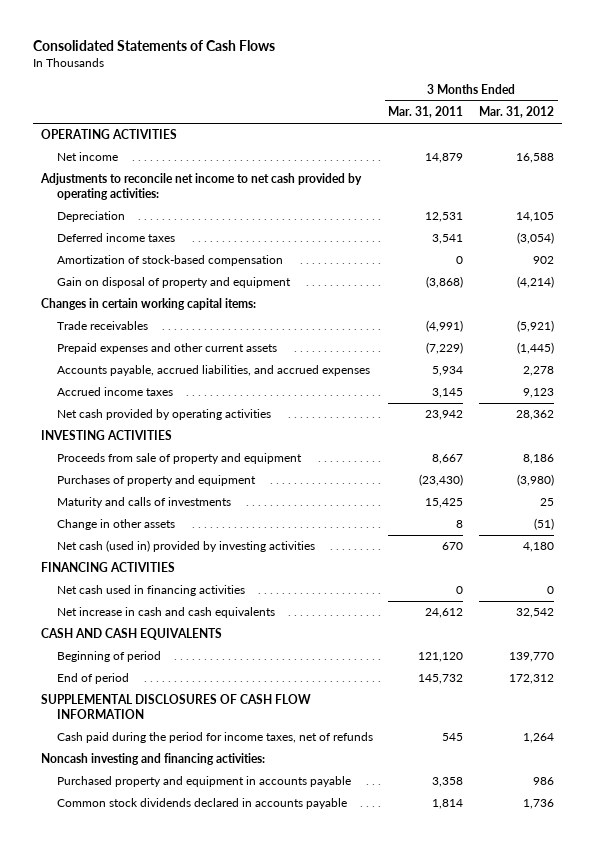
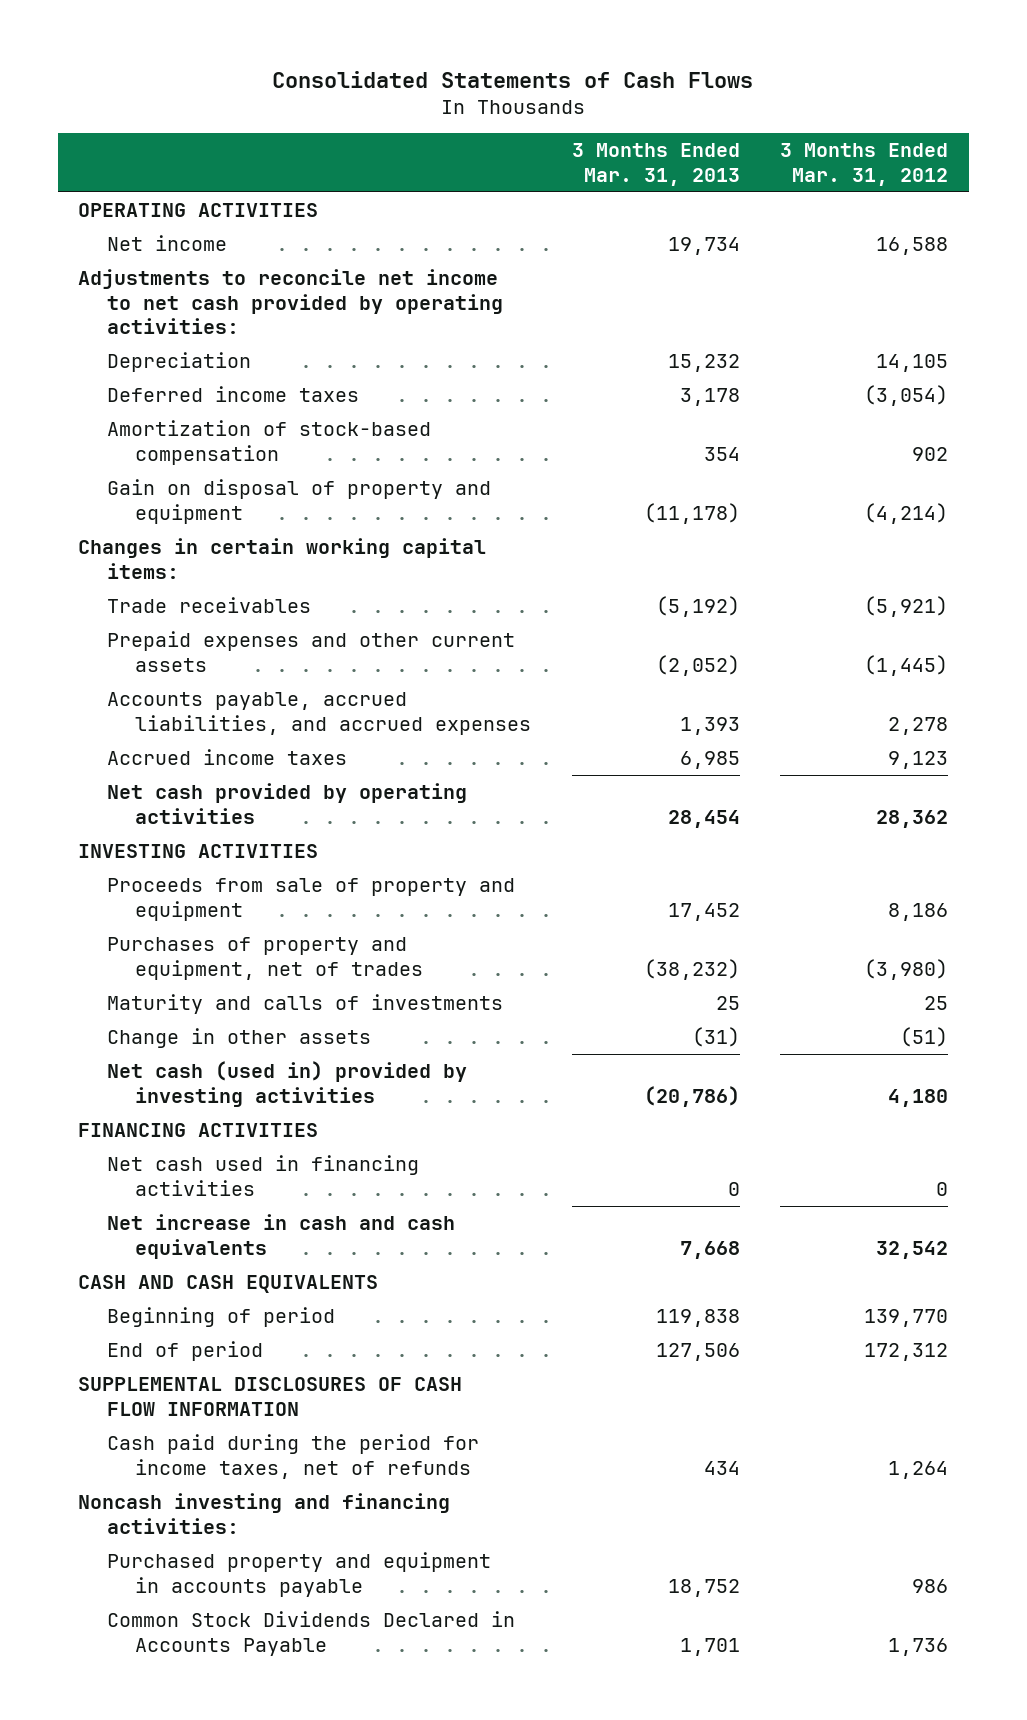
[388,106,464,119] Mar. 31, 2011 -> none
none -> [571,143,740,187] 3 Months Ended Mar. 31, 2013
[56,475,256,487] Purchases of property and equipment -> [106,936,424,980] Purchases of property and equipment, net of trades
[56,798,347,810] Common stock dividends declared in accounts payable -> [106,1610,515,1656] Common Stock Dividends Declared in Accounts Payable

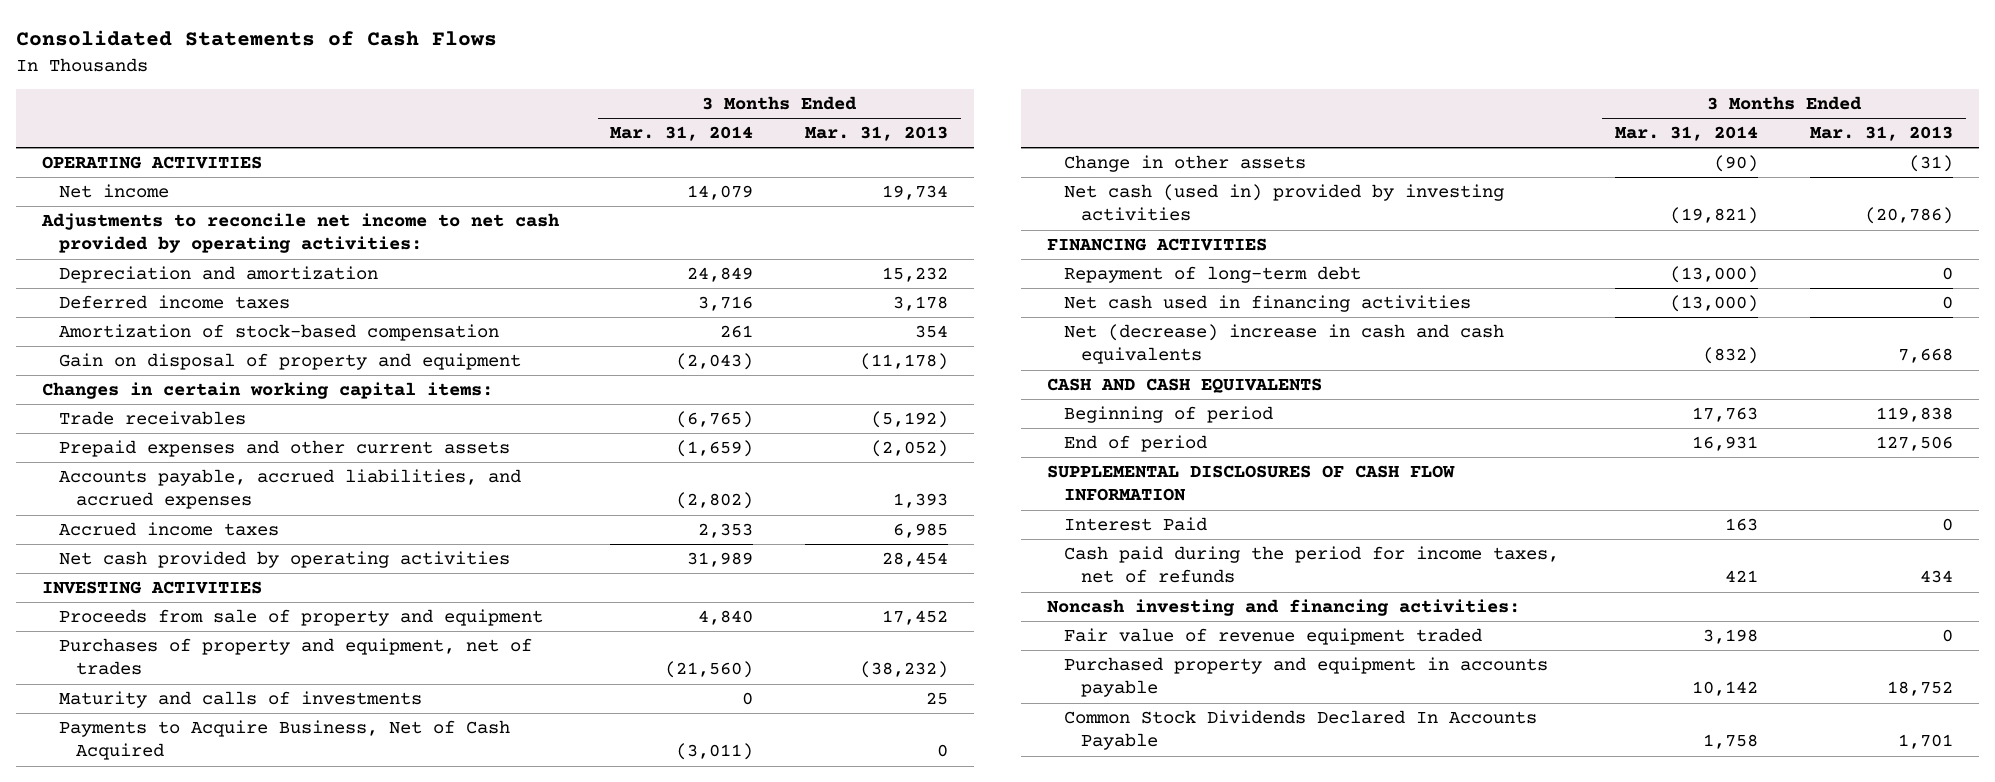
[780,143,949,187] 3 Months Ended Mar. 31, 2012 -> none
none -> [610,126,754,142] Mar. 31, 2014
[106,351,251,372] Depreciation -> [58,265,378,283] Depreciation and amortization
none -> [58,719,510,761] Payments to Acquire Business, Net of Cash Acquired
none -> [1063,265,1361,283] Repayment of long-term debt
[106,1213,455,1259] Net increase in cash and cash equivalents -> [1063,323,1504,365] Net (decrease) increase in cash and cash equivalents
none -> [1063,516,1207,531] Interest Paid
none -> [1063,627,1482,645] Fair value of revenue equipment traded
[106,1610,515,1656] Common Stock Dividends Declared in Accounts Payable -> [1063,709,1537,751] Common Stock Dividends Declared In Accounts Payable

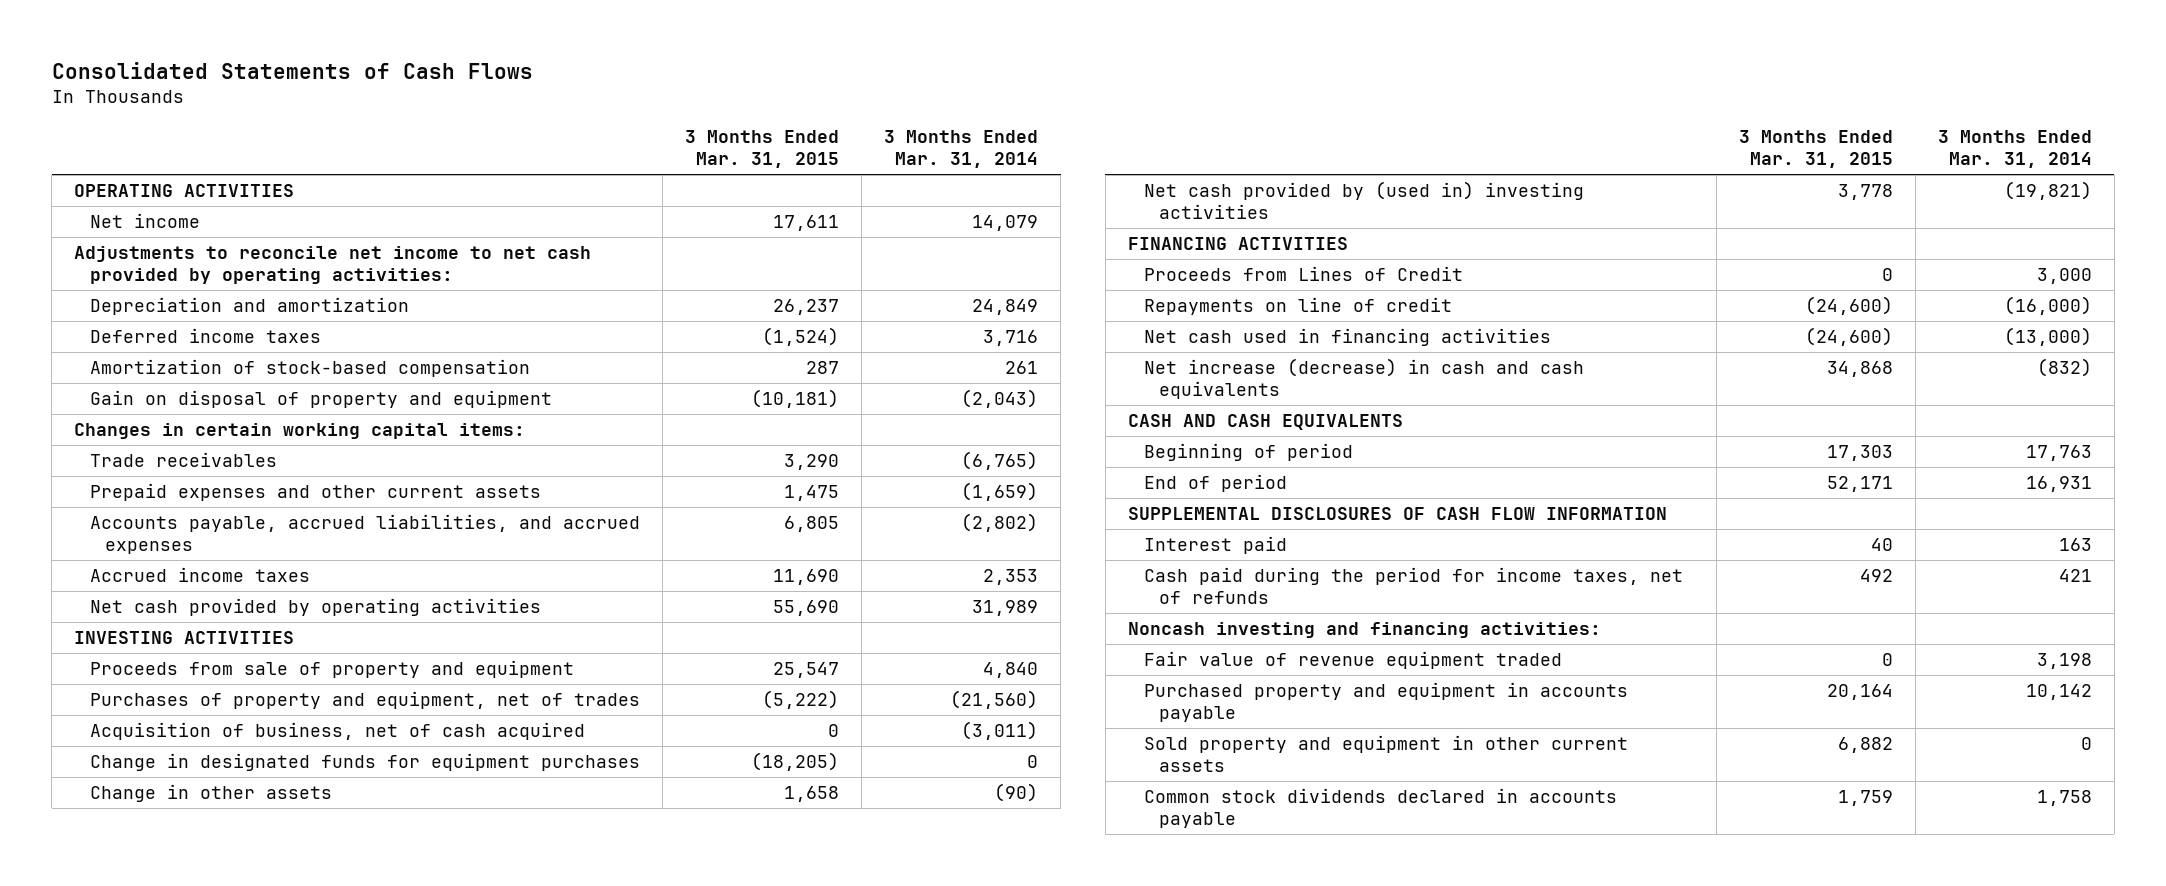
[805,126,949,142] Mar. 31, 2013 -> none
none -> [684,130,839,169] 3 Months Ended Mar. 31, 2015
[58,690,422,708] Maturity and calls of investments -> none
[58,719,510,761] Payments to Acquire Business, Net of Cash Acquired -> [89,722,585,741] Acquisition of business, net of cash acquired
none -> [89,753,640,772] Change in designated funds for equipment purchases
[1063,183,1504,222] Net cash (used in) provided by investing activities -> [1143,181,1584,219] Net cash provided by (used in) investing activities
none -> [1143,266,1463,282] Proceeds from Lines of Credit
[1063,265,1361,283] Repayment of long-term debt -> [1143,297,1452,316] Repayments on line of credit
[1670,265,1759,283] (13,000) -> [2003,296,2092,316] (16,000)
[1063,323,1504,365] Net (decrease) increase in cash and cash equivalents -> [1143,358,1584,399] Net increase (decrease) in cash and cash equivalents
[1063,516,1207,531] Interest Paid -> [1143,536,1287,555] Interest paid
none -> [1143,735,1628,772] Sold property and equipment in other current assets
[1063,709,1537,751] Common Stock Dividends Declared In Accounts Payable -> [1143,788,1617,828] Common stock dividends declared in accounts payable

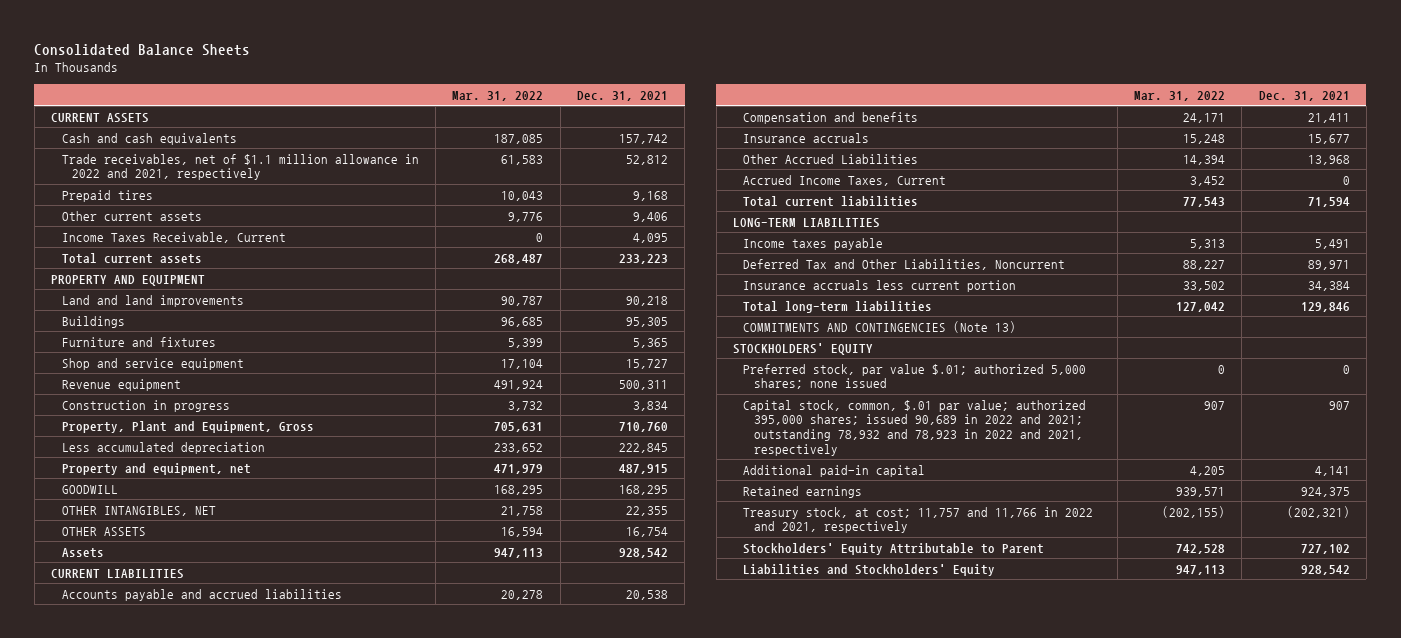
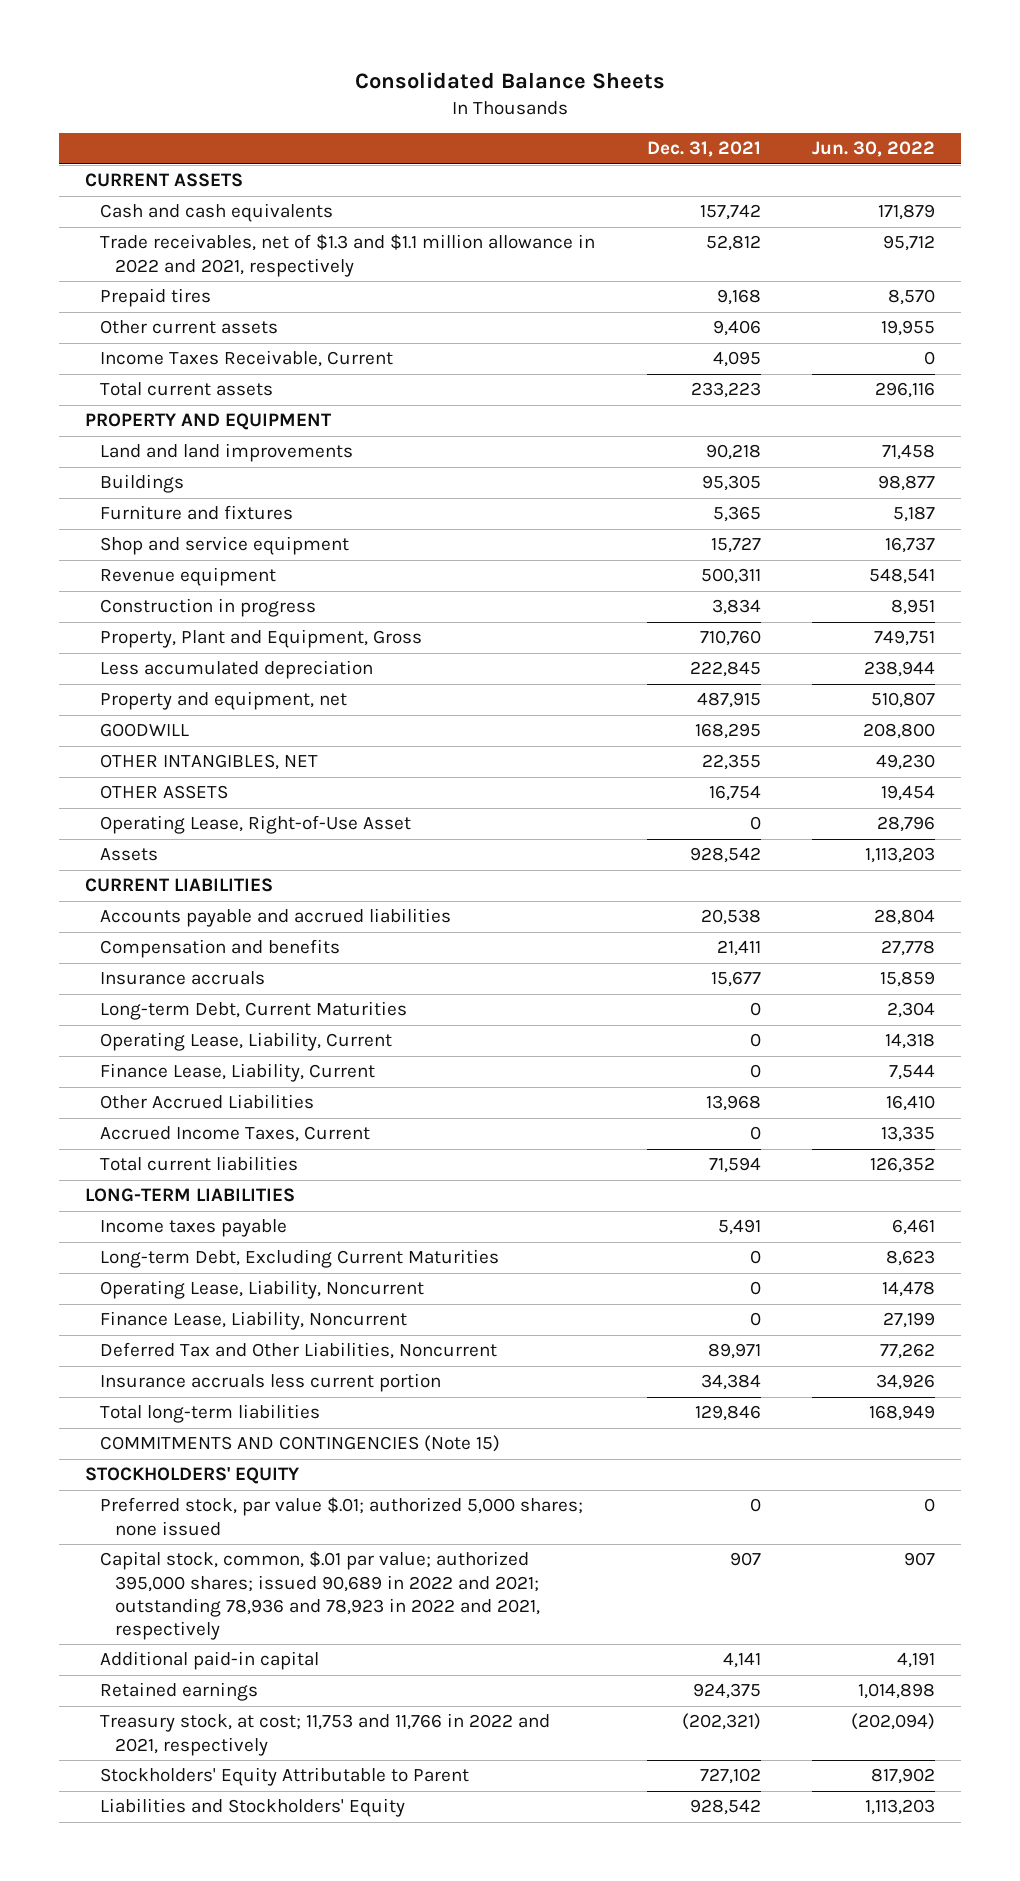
[452,90,544,101] Mar. 31, 2022 -> none
none -> [812,141,936,158] Jun. 30, 2022
[61,153,419,181] Trade receivables, net of $1.1 million allowance in 2022 and 2021, respectively -> [99,234,595,277] Trade receivables, net of $1.3 and $1.1 million allowance in 2022 and 2021, respectively
none -> [99,815,411,835] Operating Lease, Right-of-Use Asset
none -> [99,1001,407,1021] Long-term Debt, Current Maturities
none -> [99,1032,392,1052] Operating Lease, Liability, Current
none -> [99,1063,375,1083] Finance Lease, Liability, Current
none -> [99,1249,499,1269] Long-term Debt, Excluding Current Maturities
none -> [99,1280,424,1300] Operating Lease, Liability, Noncurrent
none -> [99,1311,407,1331] Finance Lease, Liability, Noncurrent
[743,320,1017,333] COMMITMENTS AND CONTINGENCIES (Note 13) -> [99,1435,500,1453] COMMITMENTS AND CONTINGENCIES (Note 15)
[743,399,1087,456] Capital stock, common, $.01 par value; authorized 395,000 shares; issued 90,689 in 2022 and 2021; outstanding 78,932 and 78,923 in 2022 and 2021, respectively -> [99,1551,541,1640] Capital stock, common, $.01 par value; authorized 395,000 shares; issued 90,689 in 2022 and 2021; outstanding 78,936 and 78,923 in 2022 and 2021, respectively
[743,506,1094,534] Treasury stock, at cost; 11,757 and 11,766 in 2022 and 2021, respectively -> [99,1713,550,1756] Treasury stock, at cost; 11,753 and 11,766 in 2022 and 2021, respectively

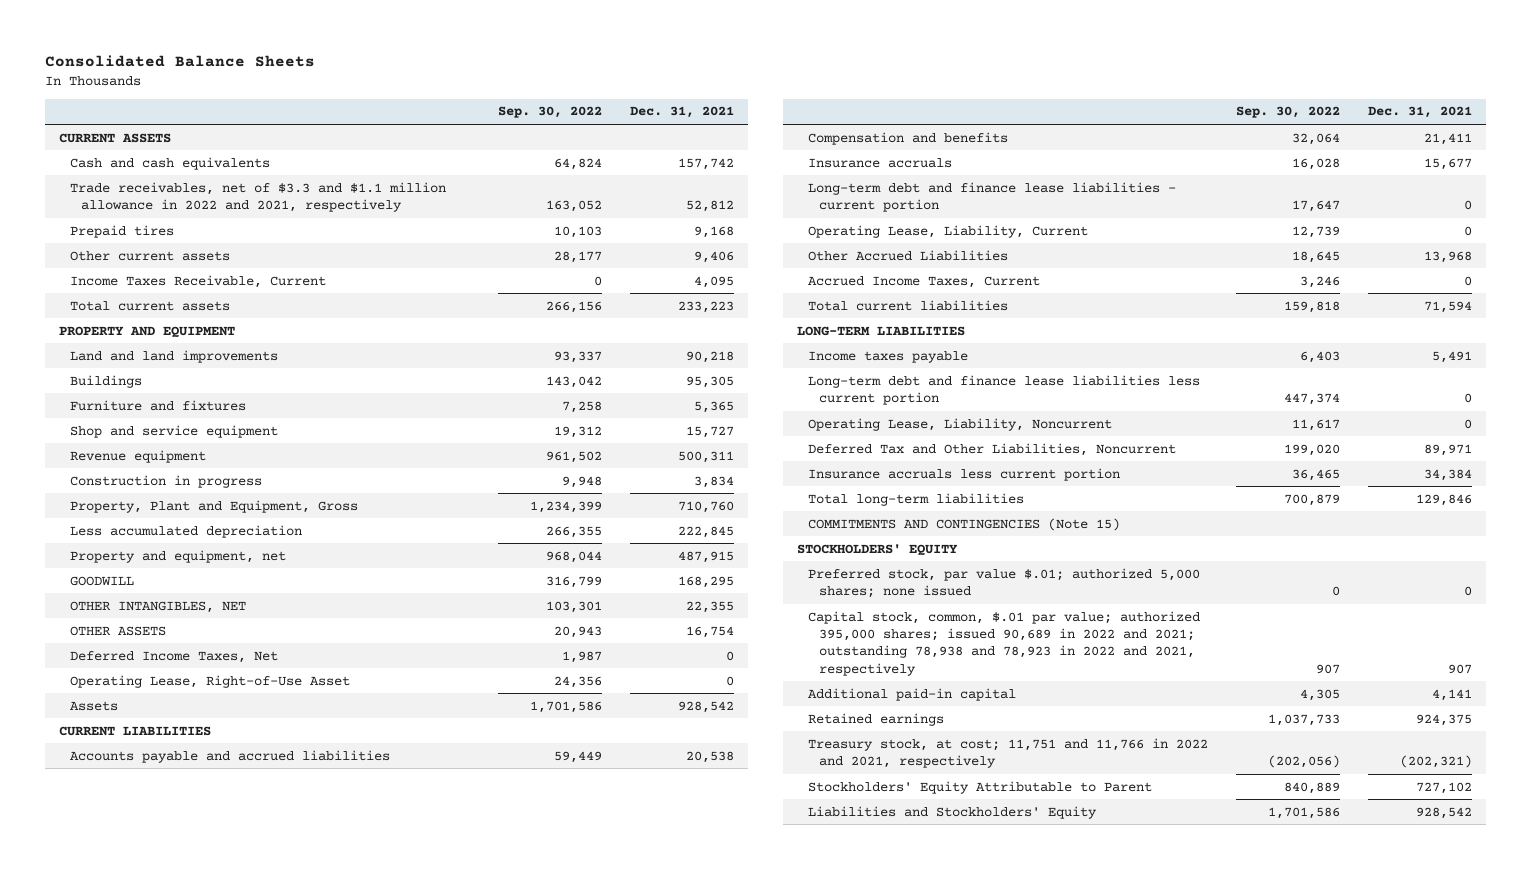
[812,141,936,158] Jun. 30, 2022 -> none
none -> [497,106,602,119] Sep. 30, 2022
[99,234,595,277] Trade receivables, net of $1.3 and $1.1 million allowance in 2022 and 2021, respectively -> [69,181,446,212] Trade receivables, net of $3.3 and $1.1 million allowance in 2022 and 2021, respectively
none -> [69,650,278,663] Deferred Income Taxes, Net
[99,1001,407,1021] Long-term Debt, Current Maturities -> [807,181,1176,212] Long-term debt and finance lease liabilities - current portion
[99,1063,375,1083] Finance Lease, Liability, Current -> none
[99,1249,499,1269] Long-term Debt, Excluding Current Maturities -> [807,374,1200,405] Long-term debt and finance lease liabilities less current portion
[99,1311,407,1331] Finance Lease, Liability, Noncurrent -> none
[99,1551,541,1640] Capital stock, common, $.01 par value; authorized 395,000 shares; issued 90,689 in 2022 and 2021; outstanding 78,936 and 78,923 in 2022 and 2021, respectively -> [807,610,1200,676] Capital stock, common, $.01 par value; authorized 395,000 shares; issued 90,689 in 2022 and 2021; outstanding 78,938 and 78,923 in 2022 and 2021, respectively
[99,1713,550,1756] Treasury stock, at cost; 11,753 and 11,766 in 2022 and 2021, respectively -> [807,737,1208,768] Treasury stock, at cost; 11,751 and 11,766 in 2022 and 2021, respectively

